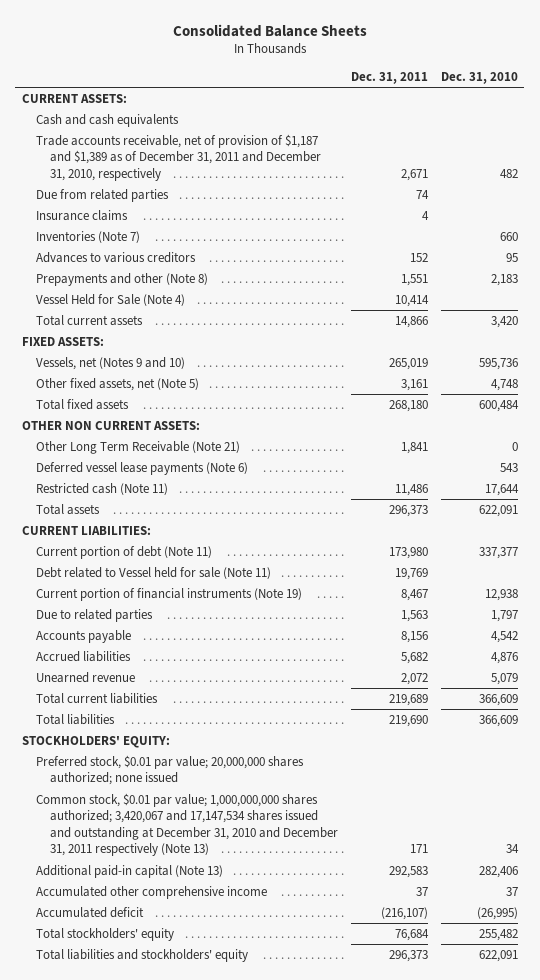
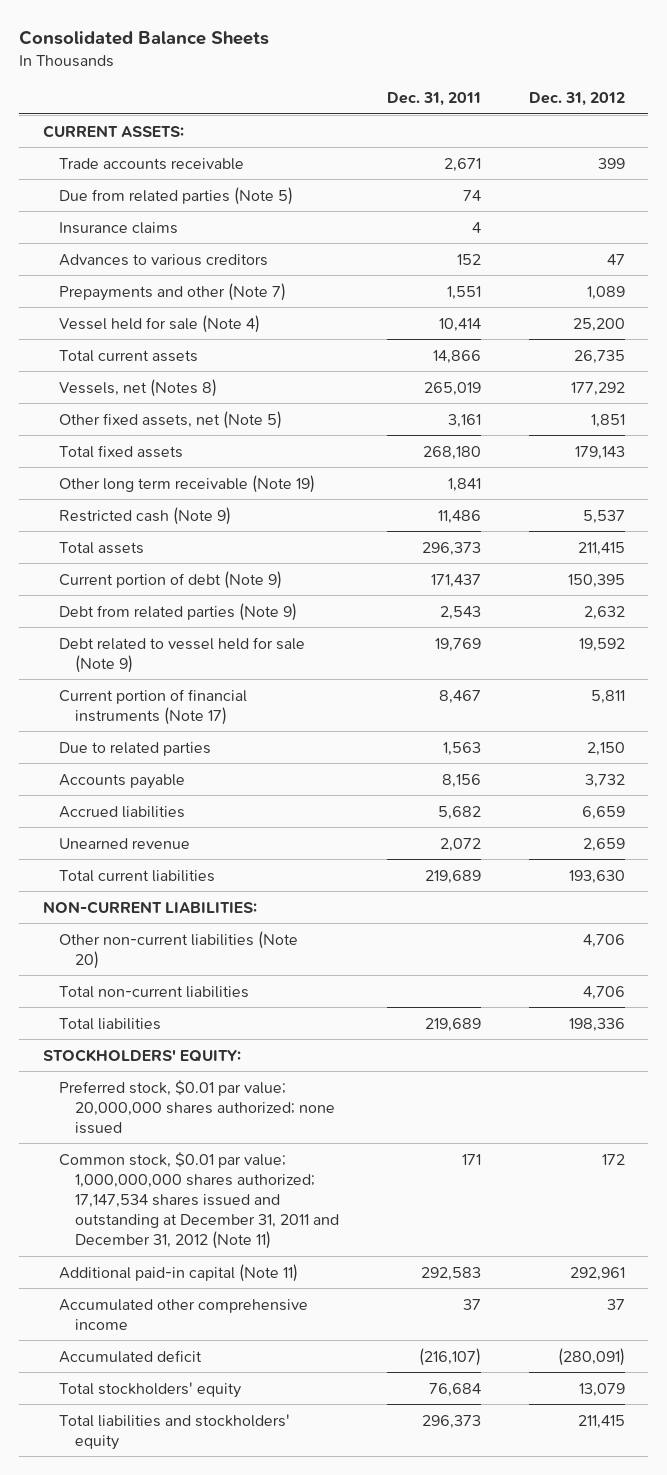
[440,72,518,85] Dec. 31, 2010 -> none
none -> [528,92,625,107] Dec. 31, 2012
[35,113,179,127] Cash and cash equivalents -> none
[35,133,321,181] Trade accounts receivable, net of provision of $1,187 and $1,389 as of December 31, 2011 and December 31, 2010, respectively -> [58,157,244,170] Trade accounts receivable
[35,188,169,202] Due from related parties -> [58,186,293,205] Due from related parties (Note 5)
[35,230,140,243] Inventories (Note 7) -> none
[35,272,208,286] Prepayments and other (Note 8) -> [58,282,286,301] Prepayments and other (Note 7)
[35,293,185,306] Vessel Held for Sale (Note 4) -> [58,314,260,333] Vessel held for sale (Note 4)
[21,336,104,346] FIXED ASSETS: -> none
[35,356,185,370] Vessels, net (Notes 9 and 10) -> [58,378,217,397] Vessels, net (Notes 8)
[21,420,200,430] OTHER NON CURRENT ASSETS: -> none
[35,461,248,475] Deferred vessel lease payments (Note 6) -> none
[35,440,240,454] Other Long Term Receivable (Note 21) -> [58,474,315,493] Other long term receivable (Note 19)
[35,482,168,495] Restricted cash (Note 11) -> [58,506,231,525] Restricted cash (Note 9)
[21,525,151,535] CURRENT LIABILITIES: -> none
[35,545,212,559] Current portion of debt (Note 11) -> [58,570,282,589] Current portion of debt (Note 9)
[388,546,428,559] 173,980 -> [430,573,481,588] 171,437
none -> [58,602,297,621] Debt from related parties (Note 9)
[35,566,271,579] Debt related to Vessel held for sale (Note 11) -> [58,636,305,673] Debt related to vessel held for sale (Note 9)
[35,587,302,601] Current portion of financial instruments (Note 19) -> [58,688,247,725] Current portion of financial instruments (Note 17)
none -> [42,900,257,914] NON-CURRENT LIABILITIES:
none -> [58,930,298,969] Other non-current liabilities (Note 20)
none -> [58,985,249,998] Total non-current liabilities
[388,714,428,727] 219,690 -> [424,1017,481,1032] 219,689
[35,792,338,857] Common stock, $0.01 par value; 1,000,000,000 shares authorized; 3,420,067 and 17,147,534 shares issued and outstanding at December 31, 2010 and December 31, 2011 respectively (Note 13) -> [58,1151,340,1250] Common stock, $0.01 par value; 1,000,000,000 shares authorized; 17,147,534 shares issued and outstanding at December 31, 2011 and December 31, 2012 (Note 11)
[35,864,223,878] Additional paid-in capital (Note 13) -> [58,1263,298,1282] Additional paid-in capital (Note 11)

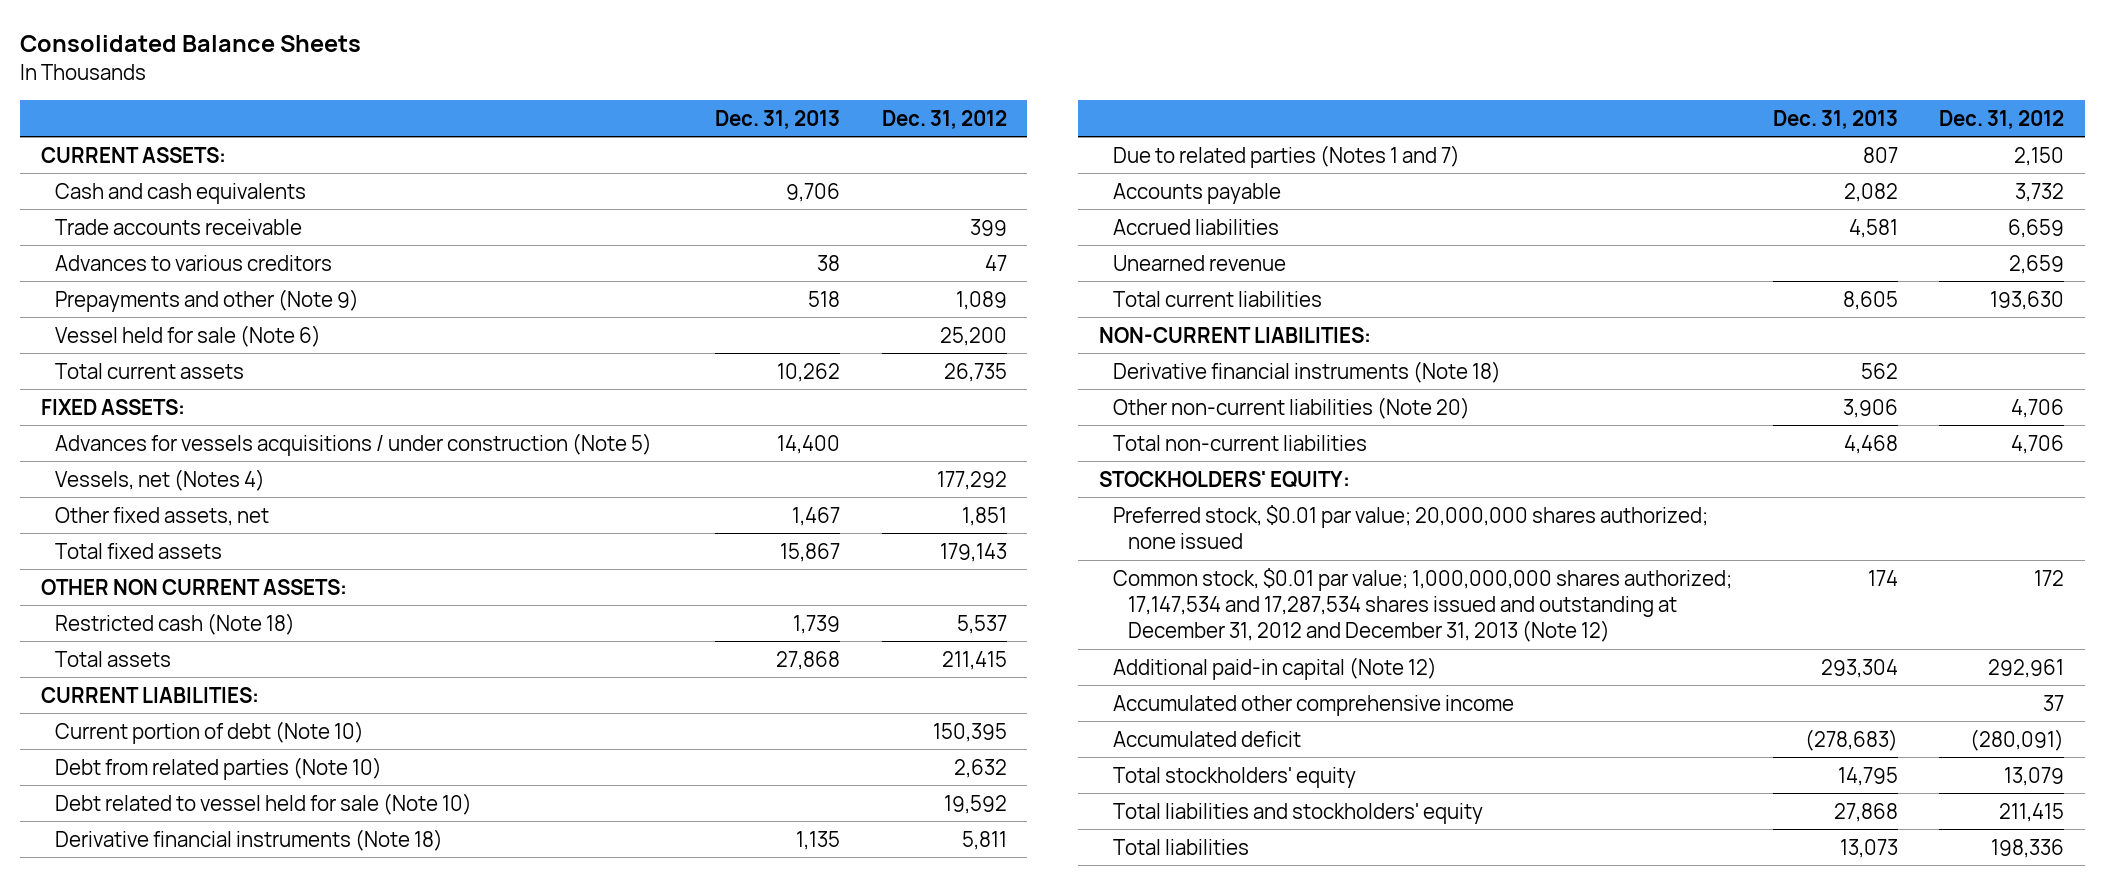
[386,92,481,107] Dec. 31, 2011 -> none
none -> [715,109,841,129] Dec. 31, 2013
none -> [55,182,307,204] Cash and cash equivalents
[58,186,293,205] Due from related parties (Note 5) -> none
[58,221,178,234] Insurance claims -> none
[58,282,286,301] Prepayments and other (Note 7) -> [55,288,360,312] Prepayments and other (Note 9)
[58,314,260,333] Vessel held for sale (Note 4) -> [55,324,322,347] Vessel held for sale (Note 6)
none -> [40,398,185,415] FIXED ASSETS:
none -> [55,432,653,456] Advances for vessels acquisitions / under construction (Note 5)
[58,378,217,397] Vessels, net (Notes 8) -> [55,468,266,491] Vessels, net (Notes 4)
[58,410,282,429] Other fixed assets, net (Note 5) -> [55,506,270,526] Other fixed assets, net
[58,474,315,493] Other long term receivable (Note 19) -> none
none -> [40,578,347,595] OTHER NON CURRENT ASSETS:
[58,506,231,525] Restricted cash (Note 9) -> [55,612,296,635] Restricted cash (Note 18)
none -> [40,686,259,703] CURRENT LIABILITIES:
[58,570,282,589] Current portion of debt (Note 9) -> [55,720,365,744] Current portion of debt (Note 10)
[58,602,297,621] Debt from related parties (Note 9) -> [55,756,383,780] Debt from related parties (Note 10)
[58,636,305,673] Debt related to vessel held for sale (Note 9) -> [55,792,473,815] Debt related to vessel held for sale (Note 10)
[58,688,247,725] Current portion of financial instruments (Note 17) -> [55,828,444,851] Derivative financial instruments (Note 18)
[58,741,211,756] Due to related parties -> [1113,144,1461,168] Due to related parties (Notes 1 and 7)
none -> [1113,360,1502,383] Derivative financial instruments (Note 18)
[58,1151,340,1250] Common stock, $0.01 par value; 1,000,000,000 shares authorized; 17,147,534 shares issued and outstanding at December 31, 2011 and December 31, 2012 (Note 11) -> [1113,567,1733,643] Common stock, $0.01 par value; 1,000,000,000 shares authorized; 17,147,534 and 17,287,534 shares issued and outstanding at December 31, 2012 and December 31, 2013 (Note 12)
[58,1263,298,1282] Additional paid-in capital (Note 11) -> [1113,656,1438,680] Additional paid-in capital (Note 12)
[58,1017,161,1030] Total liabilities -> [1113,838,1250,855] Total liabilities

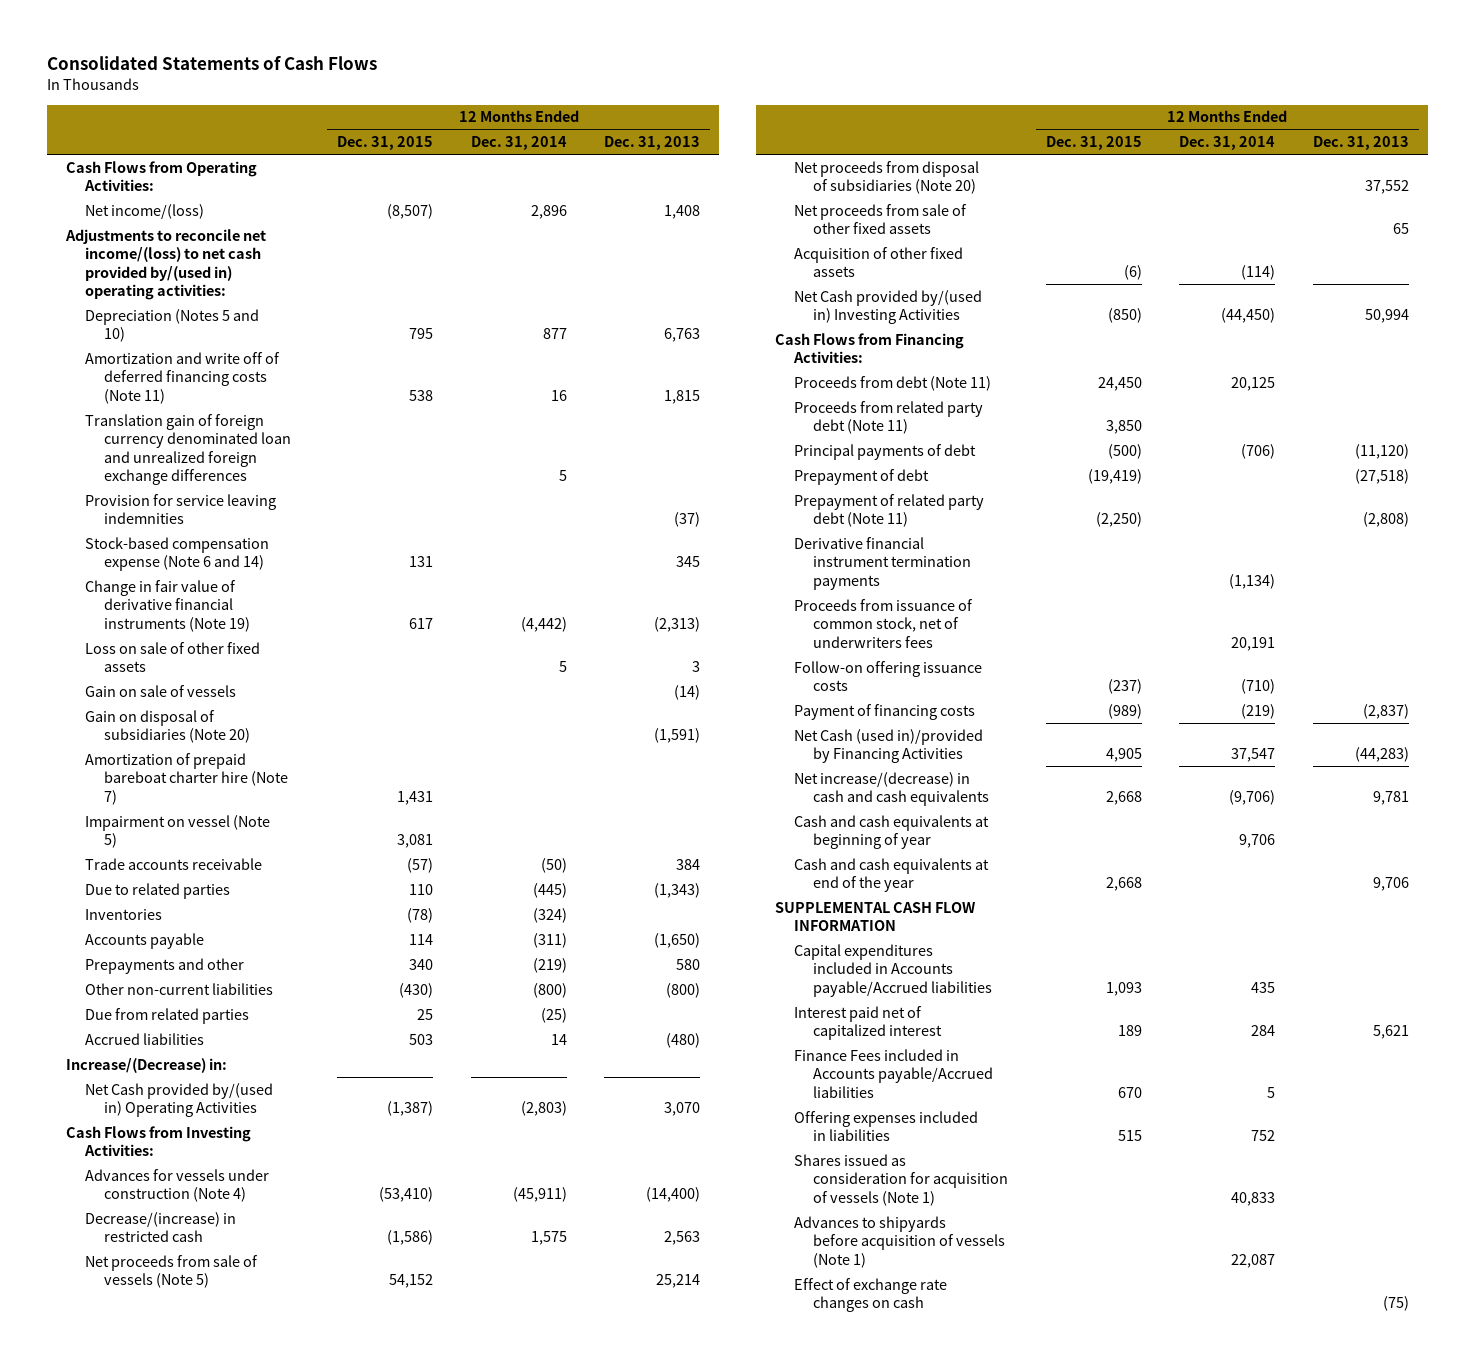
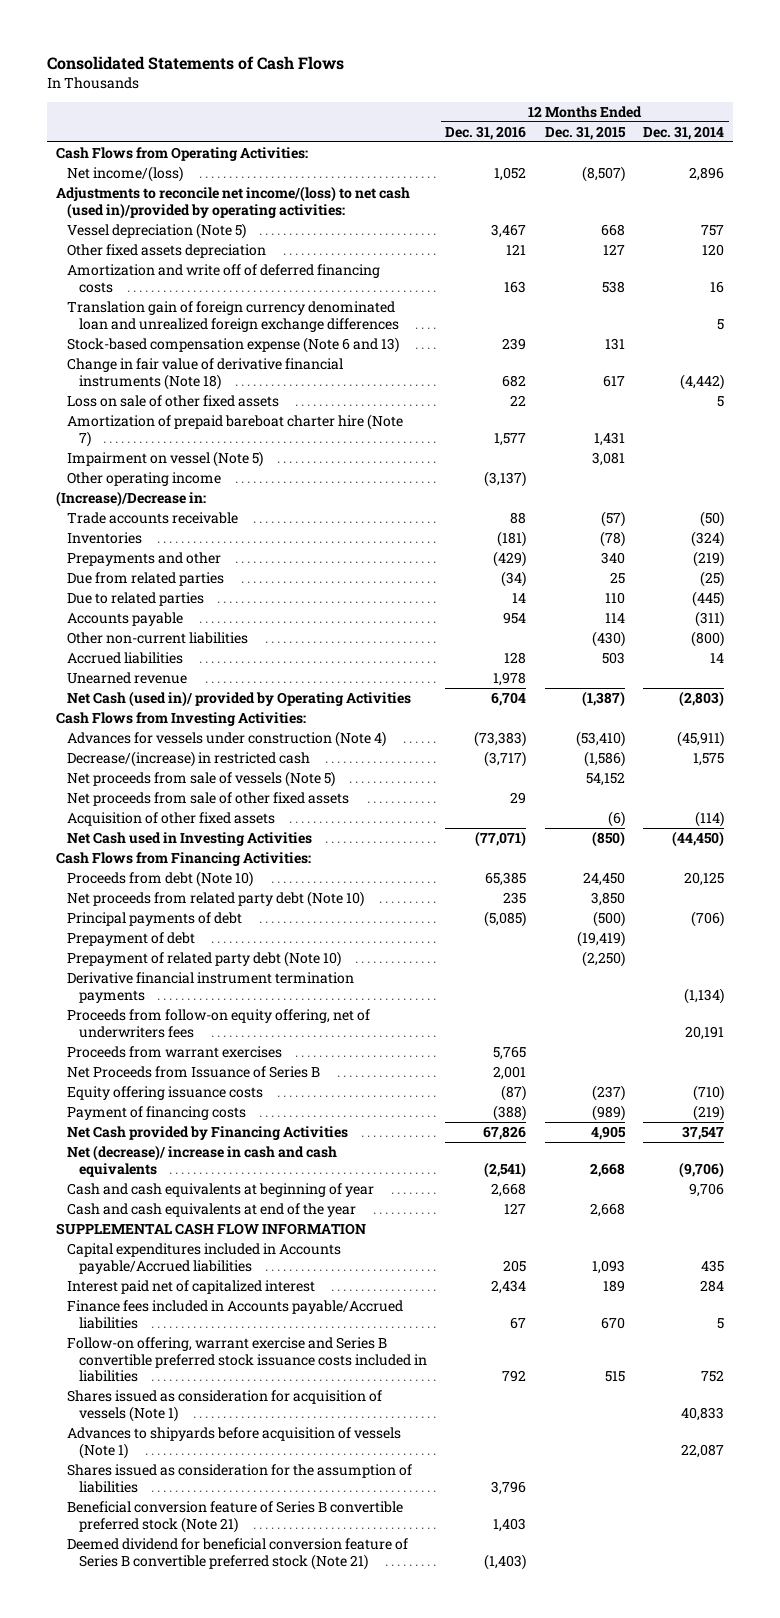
[604,136,701,151] Dec. 31, 2013 -> none
none -> [445,125,527,140] Dec. 31, 2016
[85,308,260,343] Depreciation (Notes 5 and 10) -> none
[65,228,267,301] Adjustments to reconcile net income/(loss) to net cash provided by/(used in) operating activities: -> [56,186,411,219] Adjustments to reconcile net income/(loss) to net cash (used in)/provided by operating activities:
none -> [67,223,247,240] Vessel depreciation (Note 5)
none -> [67,244,267,259] Other fixed assets depreciation
[85,351,281,404] Amortization and write off of deferred financing costs (Note 11) -> [67,264,381,293] Amortization and write off of deferred financing costs
[85,493,277,525] Provision for service leaving indemnities -> none
[85,536,270,572] Stock-based compensation expense (Note 6 and 14) -> [67,337,400,354] Stock-based compensation expense (Note 6 and 13)
[85,579,251,632] Change in fair value of derivative financial instruments (Note 19) -> [67,358,344,390] Change in fair value of derivative financial instruments (Note 18)
[85,684,237,697] Gain on sale of vessels -> none
[85,709,251,744] Gain on disposal of subsidiaries (Note 20) -> none
none -> [67,472,222,487] Other operating income
none -> [56,491,207,508] (Increase)/Decrease in:
[85,882,231,899] Due to related parties -> [67,592,205,607] Due to related parties
[85,932,205,949] Accounts payable -> [67,612,184,627] Accounts payable
[85,982,274,995] Other non-current liabilities -> [67,632,249,645] Other non-current liabilities
[66,1057,228,1073] Increase/(Decrease) in: -> none
none -> [67,672,188,685] Unearned revenue
[85,1082,274,1118] Net Cash provided by/(used in) Operating Activities -> [67,691,412,708] Net Cash (used in)/ provided by Operating Activities
[793,160,979,195] Net proceeds from disposal of subsidiaries (Note 20) -> none
[793,289,982,325] Net Cash provided by/(used in) Investing Activities -> [67,832,313,847] Net Cash used in Investing Activities
[793,375,991,391] Proceeds from debt (Note 11) -> [67,871,254,888] Proceeds from debt (Note 10)
[793,400,983,435] Proceeds from related party debt (Note 11) -> [67,891,365,908] Net proceeds from related party debt (Note 10)
[793,493,984,528] Prepayment of related party debt (Note 11) -> [67,951,342,968] Prepayment of related party debt (Note 10)
[793,598,973,648] Proceeds from issuance of common stock, net of underwriters fees -> [67,1009,371,1038] Proceeds from follow-on equity offering, net of underwriters fees
none -> [67,1046,283,1059] Proceeds from warrant exercises
none -> [67,1066,321,1079] Net Proceeds from Issuance of Series B
[793,660,982,692] Follow-on offering issuance costs -> [67,1086,264,1101] Equity offering issuance costs
[793,728,983,764] Net Cash (used in)/provided by Financing Activities -> [67,1126,349,1141] Net Cash provided by Financing Activities
[793,771,989,807] Net increase/(decrease) in cash and cash equivalents -> [67,1145,338,1177] Net (decrease)/ increase in cash and cash equivalents
[793,1048,993,1098] Finance Fees included in Accounts payable/Accrued liabilities -> [67,1300,404,1329] Finance fees included in Accounts payable/Accrued liabilities
[793,1110,978,1142] Offering expenses included in liabilities -> [67,1337,427,1383] Follow-on offering, warrant exercise and Series B convertible preferred stock issuance costs included in liabilities
[793,1277,947,1313] Effect of exchange rate changes on cash -> none
none -> [67,1464,413,1493] Shares issued as consideration for the assumption of liabilities
none -> [67,1501,404,1533] Beneficial conversion feature of Series B convertible preferred stock (Note 21)
none -> [67,1538,409,1570] Deemed dividend for beneficial conversion feature of Series B convertible preferred stock (Note 21)

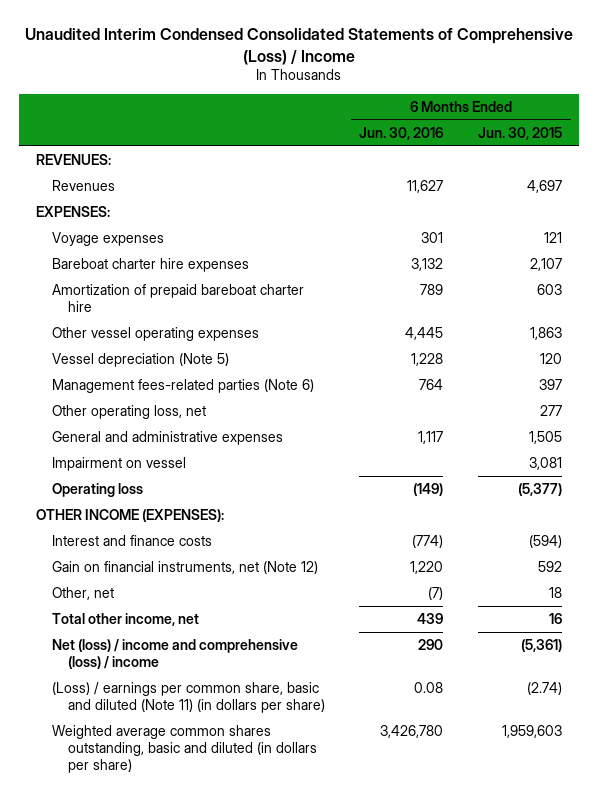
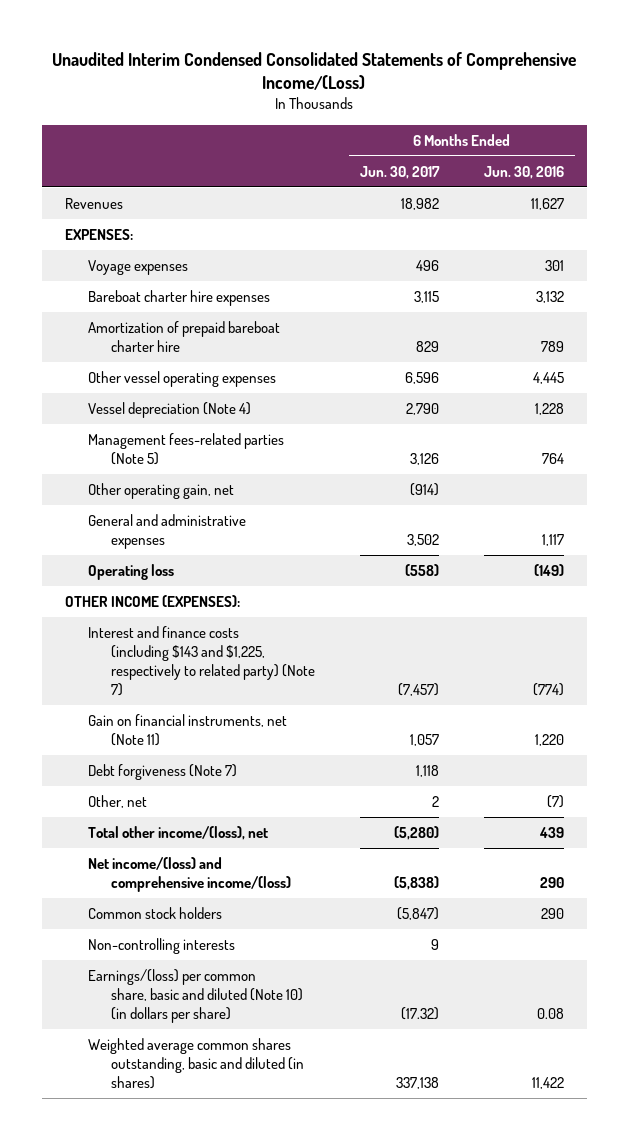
[24,28,573,65] Unaudited Interim Condensed Consolidated Statements of Comprehensive (Loss) / Income -> [52,51,577,91] Unaudited Interim Condensed Consolidated Statements of Comprehensive Income/(Loss)
[477,126,562,140] Jun. 30, 2015 -> none
none -> [360,165,441,179] Jun. 30, 2017
[35,153,111,165] REVENUES: -> none
[51,352,229,367] Vessel depreciation (Note 5) -> [87,401,251,418] Vessel depreciation (Note 4)
[51,378,314,393] Management fees-related parties (Note 6) -> [87,432,284,466] Management fees-related parties (Note 5)
[51,404,206,419] Other operating loss, net -> [87,482,234,499] Other operating gain, net
[51,456,186,471] Impairment on vessel -> none
[51,534,212,546] Interest and finance costs -> [87,625,316,697] Interest and finance costs (including $143 and $1,225, respectively to related party) (Note 7)
[51,560,318,574] Gain on financial instruments, net (Note 12) -> [87,713,287,747] Gain on financial instruments, net (Note 11)
none -> [87,763,237,780] Debt forgiveness (Note 7)
[51,612,199,626] Total other income, net -> [87,825,268,840] Total other income/(loss), net
[51,638,298,670] Net (loss) / income and comprehensive (loss) / income -> [87,856,292,893] Net income/(loss) and comprehensive income/(loss)
none -> [87,906,222,919] Common stock holders
none -> [87,937,235,954] Non-controlling interests
[51,681,325,714] (Loss) / earnings per common share, basic and diluted (Note 11) (in dollars per share) -> [87,968,304,1024] Earnings/(loss) per common share, basic and diluted (Note 10) (in dollars per share)
[51,724,317,774] Weighted average common shares outstanding, basic and diluted (in dollars per share) -> [87,1037,305,1090] Weighted average common shares outstanding, basic and diluted (in shares)
[380,724,444,738] 3,426,780 -> [532,1077,565,1090] 11,422

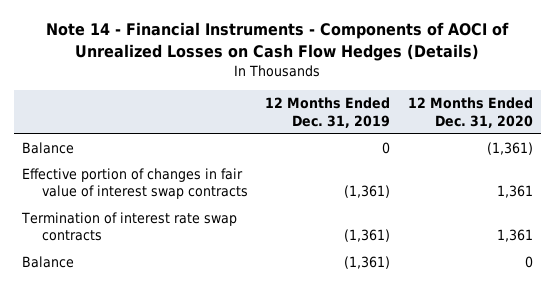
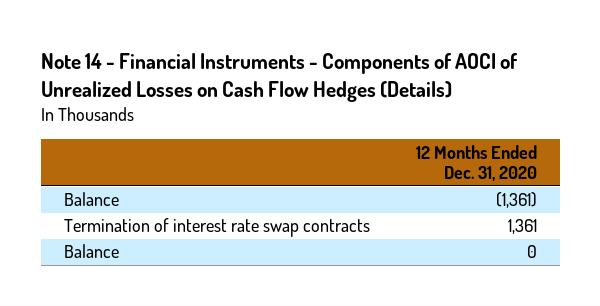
[265,97,391,128] 12 Months Ended Dec. 31, 2019 -> none
[22,168,249,200] Effective portion of changes in fair value of interest swap contracts -> none

